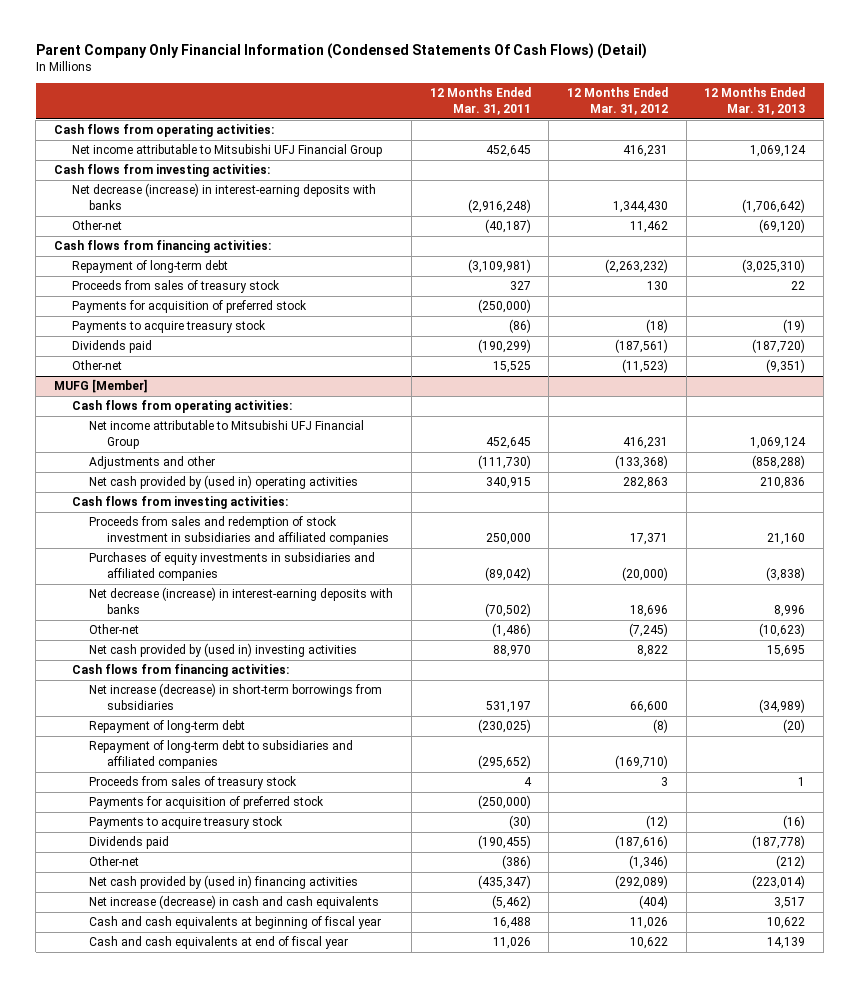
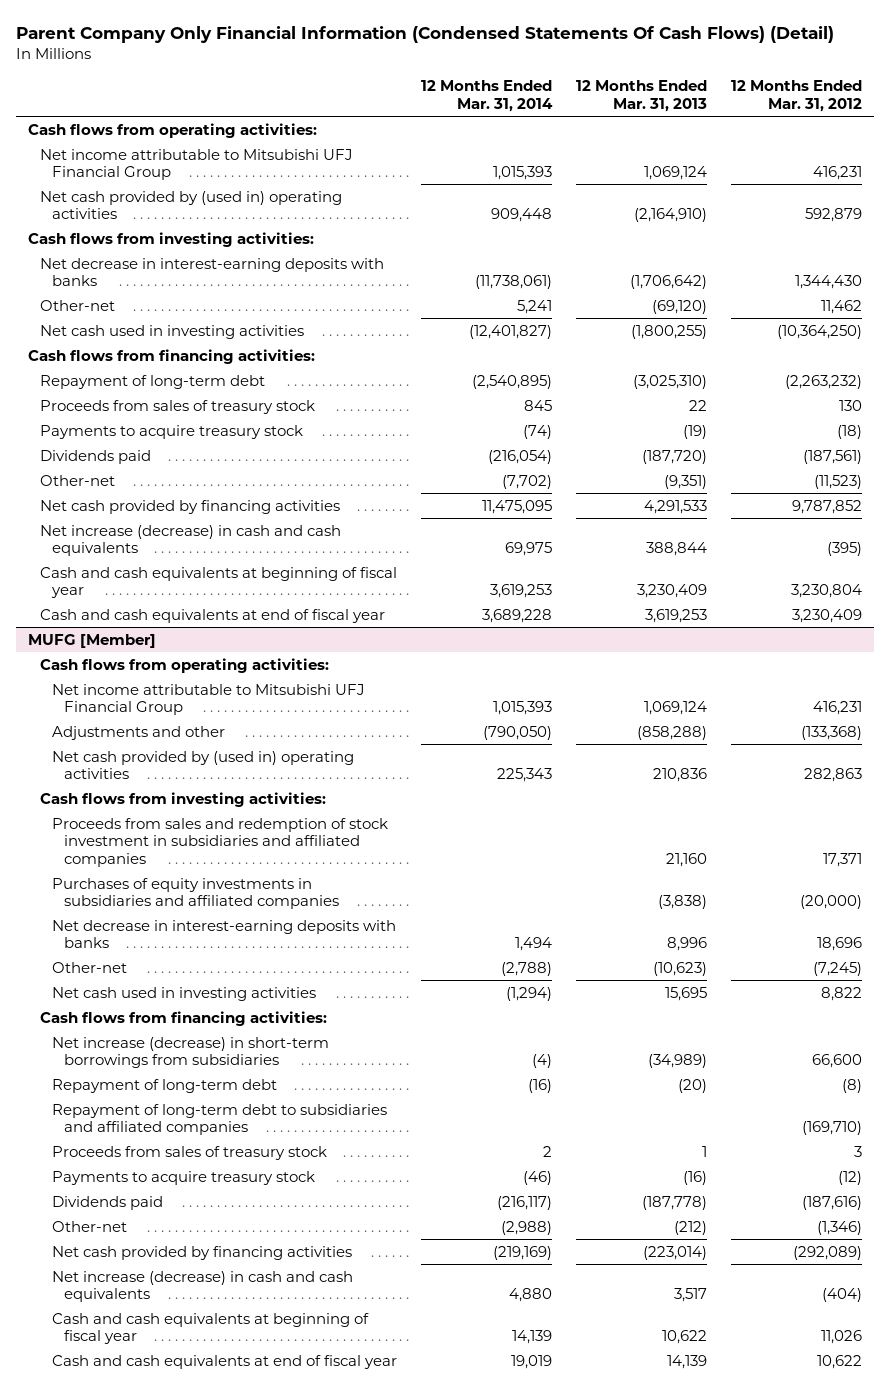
[429,87,531,116] 12 Months Ended Mar. 31, 2011 -> none
none -> [421,80,554,112] 12 Months Ended Mar. 31, 2014
none -> [40,190,343,220] Net cash provided by (used in) operating activities
[71,183,376,210] Net decrease (increase) in interest-earning deposits with banks -> [40,257,385,287] Net decrease in interest-earning deposits with banks
none -> [40,324,305,339] Net cash used in investing activities
[71,300,307,314] Payments for acquisition of preferred stock -> none
none -> [40,499,341,514] Net cash provided by financing activities
none -> [40,524,342,557] Net increase (decrease) in cash and cash equivalents
none -> [40,566,398,599] Cash and cash equivalents at beginning of fiscal year
none -> [40,608,386,623] Cash and cash equivalents at end of fiscal year
[89,587,394,614] Net decrease (increase) in interest-earning deposits with banks -> [51,919,396,949] Net decrease in interest-earning deposits with banks
[89,643,358,658] Net cash provided by (used in) investing activities -> [51,986,316,1001] Net cash used in investing activities
[89,796,325,810] Payments for acquisition of preferred stock -> none
[89,875,359,890] Net cash provided by (used in) financing activities -> [51,1245,352,1260] Net cash provided by financing activities

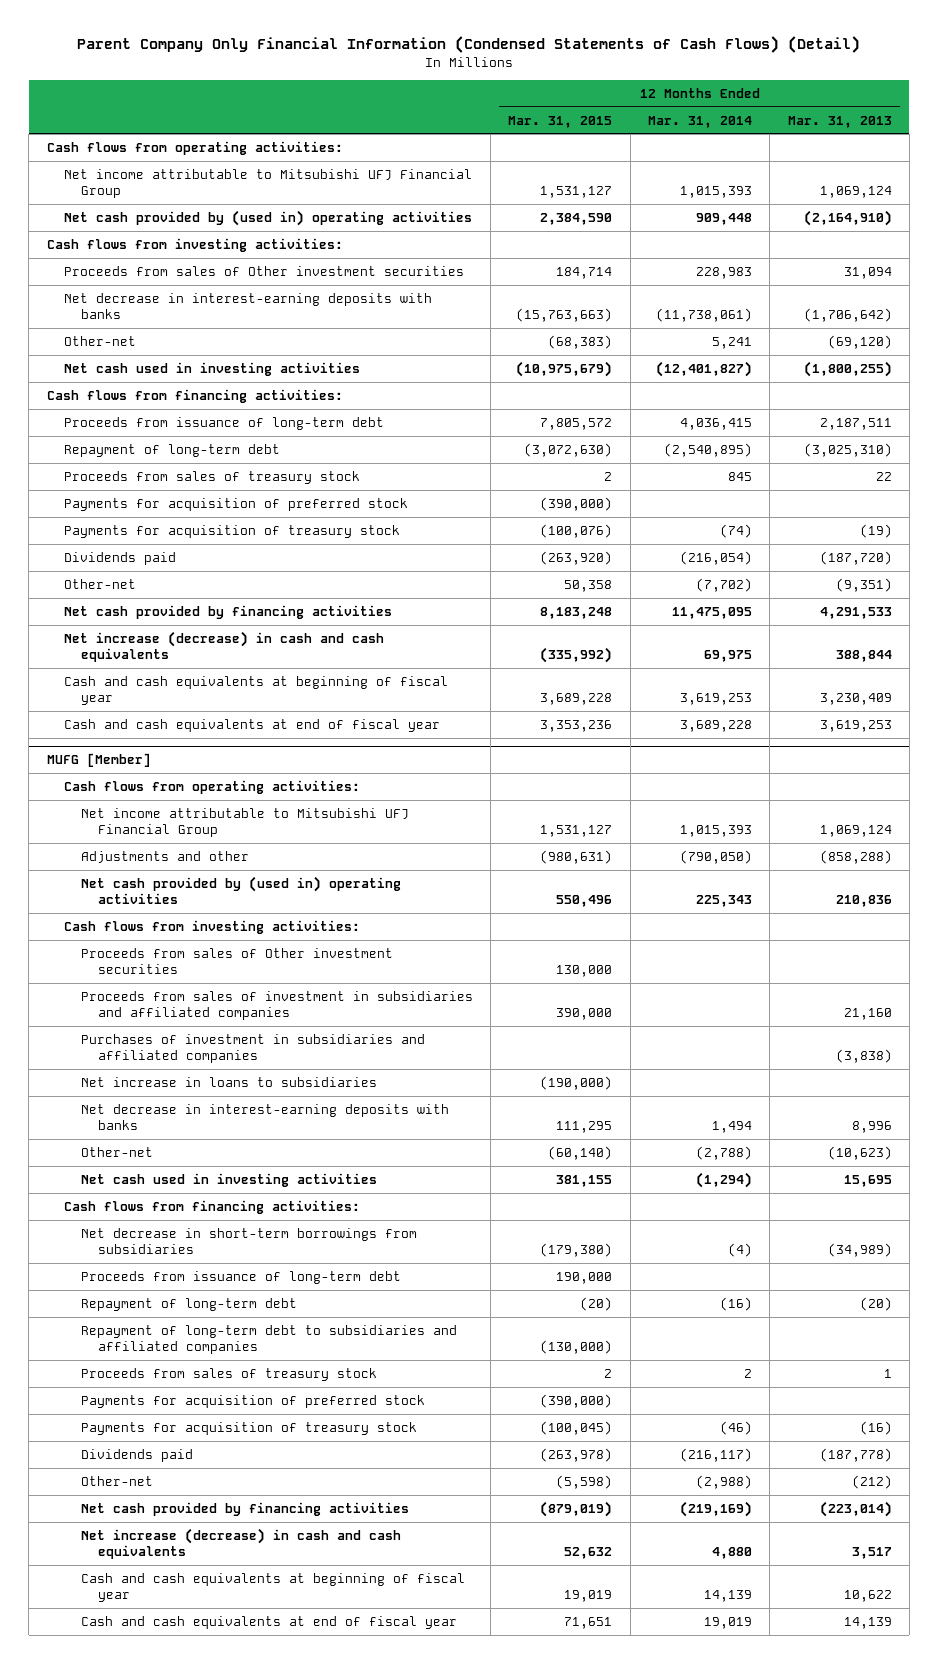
[16,26,835,44] Parent Company Only Financial Information (Condensed Statements Of Cash Flows) (Detail) -> [77,36,861,54] Parent Company Only Financial Information (Condensed Statements of Cash Flows) (Detail)
[731,80,863,112] 12 Months Ended Mar. 31, 2012 -> none
none -> [508,115,613,128] Mar. 31, 2015
none -> [63,265,464,276] Proceeds from sales of Other investment securities
none -> [63,416,384,430] Proceeds from issuance of long-term debt
none -> [63,497,408,511] Payments for acquisition of preferred stock
[40,424,304,439] Payments to acquire treasury stock -> [63,524,400,538] Payments for acquisition of treasury stock
none -> [80,947,393,975] Proceeds from sales of Other investment securities
[51,817,388,867] Proceeds from sales and redemption of stock investment in subsidiaries and affiliated companies -> [80,990,473,1021] Proceeds from sales of investment in subsidiaries and affiliated companies
[51,877,339,910] Purchases of equity investments in subsidiaries and affiliated companies -> [80,1033,425,1064] Purchases of investment in subsidiaries and affiliated companies
none -> [80,1076,377,1087] Net increase in loans to subsidiaries
[51,1036,329,1069] Net increase (decrease) in short-term borrowings from subsidiaries -> [80,1227,417,1255] Net decrease in short-term borrowings from subsidiaries
none -> [80,1270,401,1284] Proceeds from issuance of long-term debt
none -> [80,1394,425,1408] Payments for acquisition of preferred stock
[51,1170,315,1185] Payments to acquire treasury stock -> [80,1421,417,1435] Payments for acquisition of treasury stock

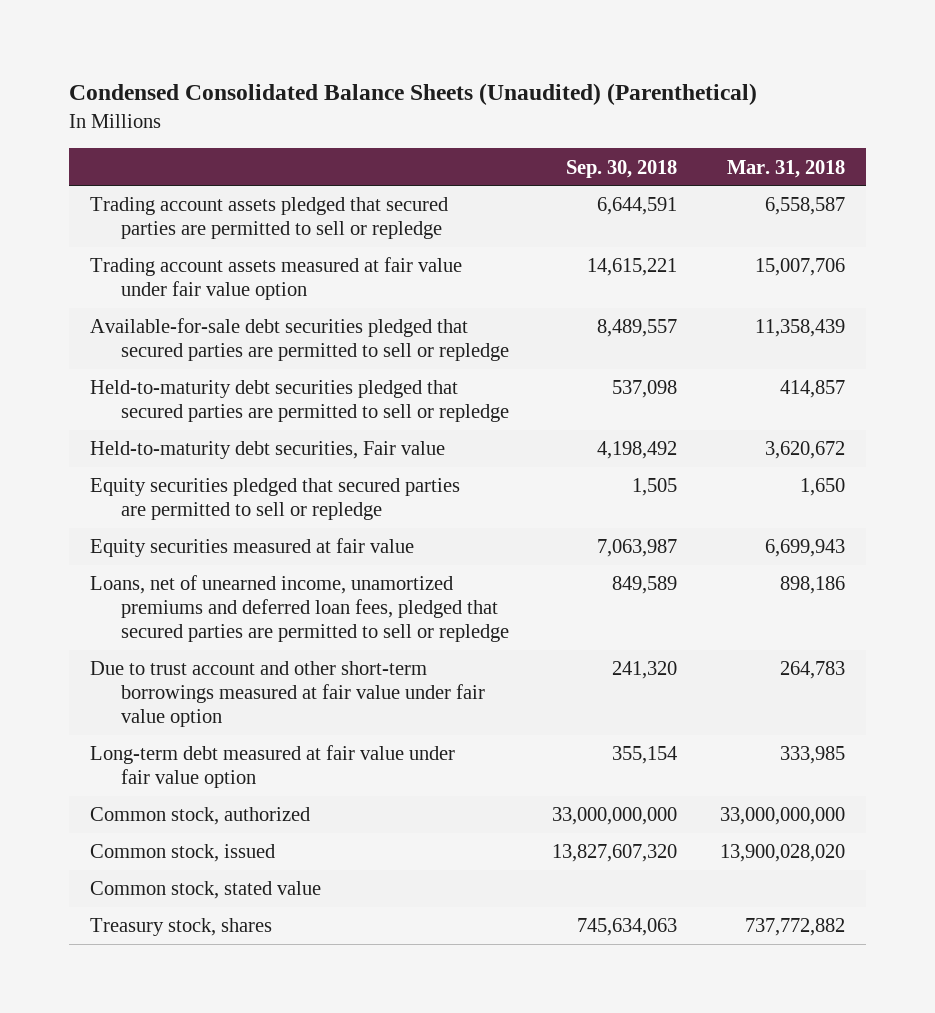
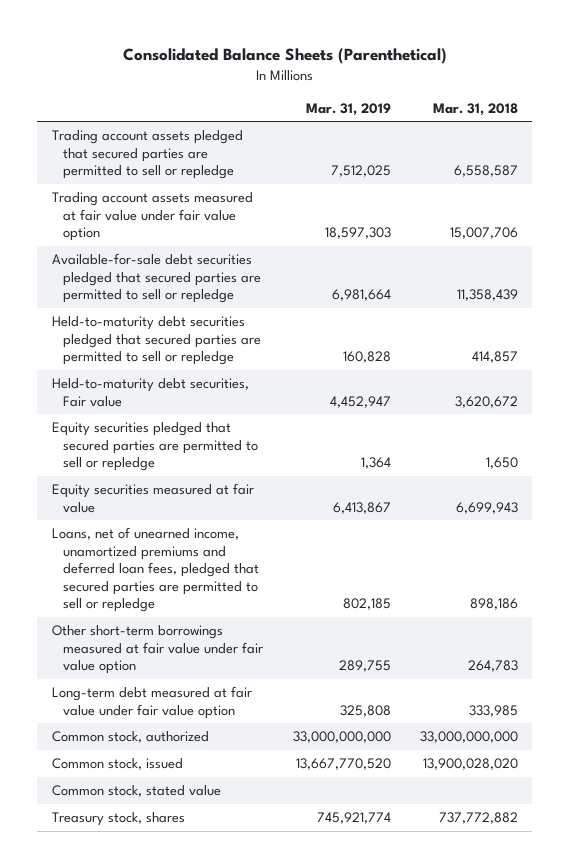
[68,83,757,106] Condensed Consolidated Balance Sheets (Unaudited) (Parenthetical) -> [122,47,447,64] Consolidated Balance Sheets (Parenthetical)
[566,159,678,178] Sep. 30, 2018 -> none
none -> [305,102,391,116] Mar. 31, 2019
[90,661,486,728] Due to trust account and other short-term borrowings measured at fair value under fair value option -> [51,625,264,675] Other short-term borrowings measured at fair value under fair value option

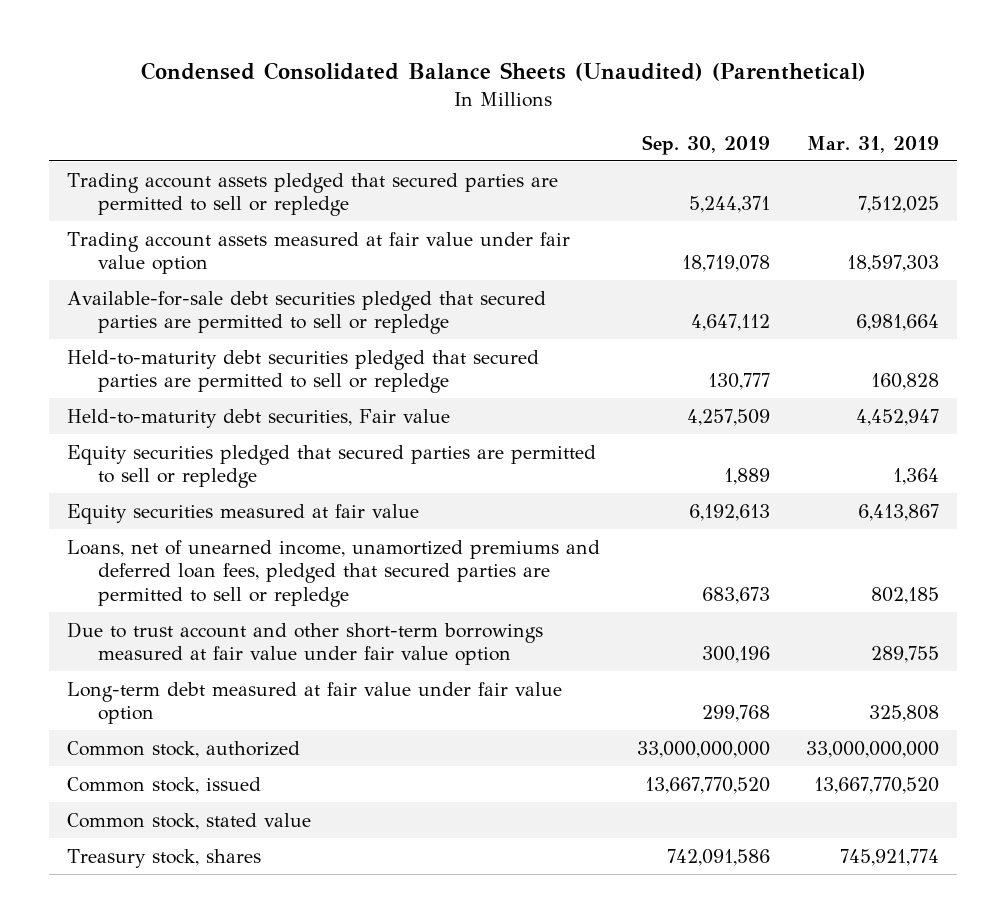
[122,47,447,64] Consolidated Balance Sheets (Parenthetical) -> [141,62,867,82] Condensed Consolidated Balance Sheets (Unaudited) (Parenthetical)
[432,102,518,116] Mar. 31, 2018 -> none
none -> [641,134,770,155] Sep. 30, 2019
[51,625,264,675] Other short-term borrowings measured at fair value under fair value option -> [67,621,544,666] Due to trust account and other short-term borrowings measured at fair value under fair value option

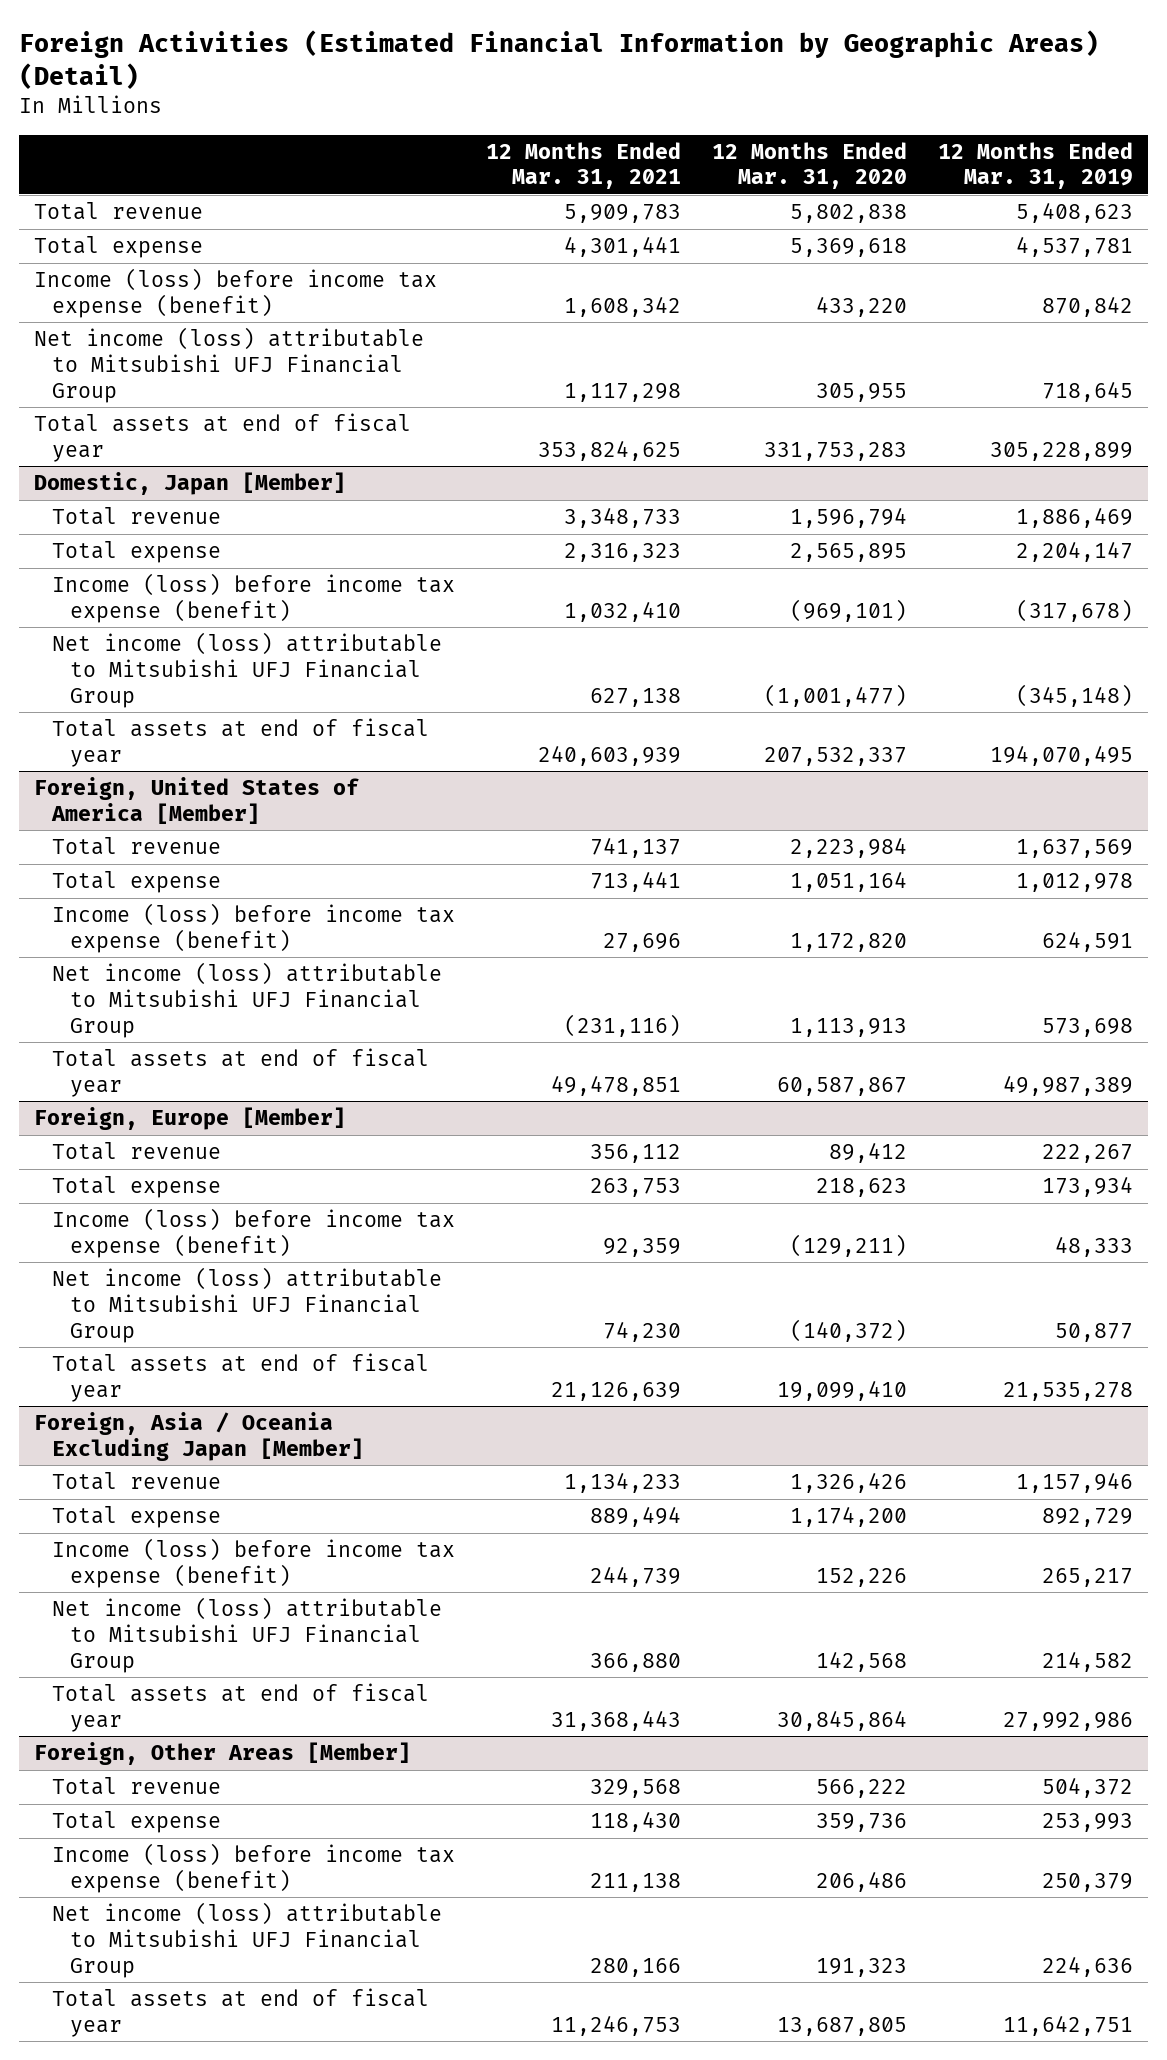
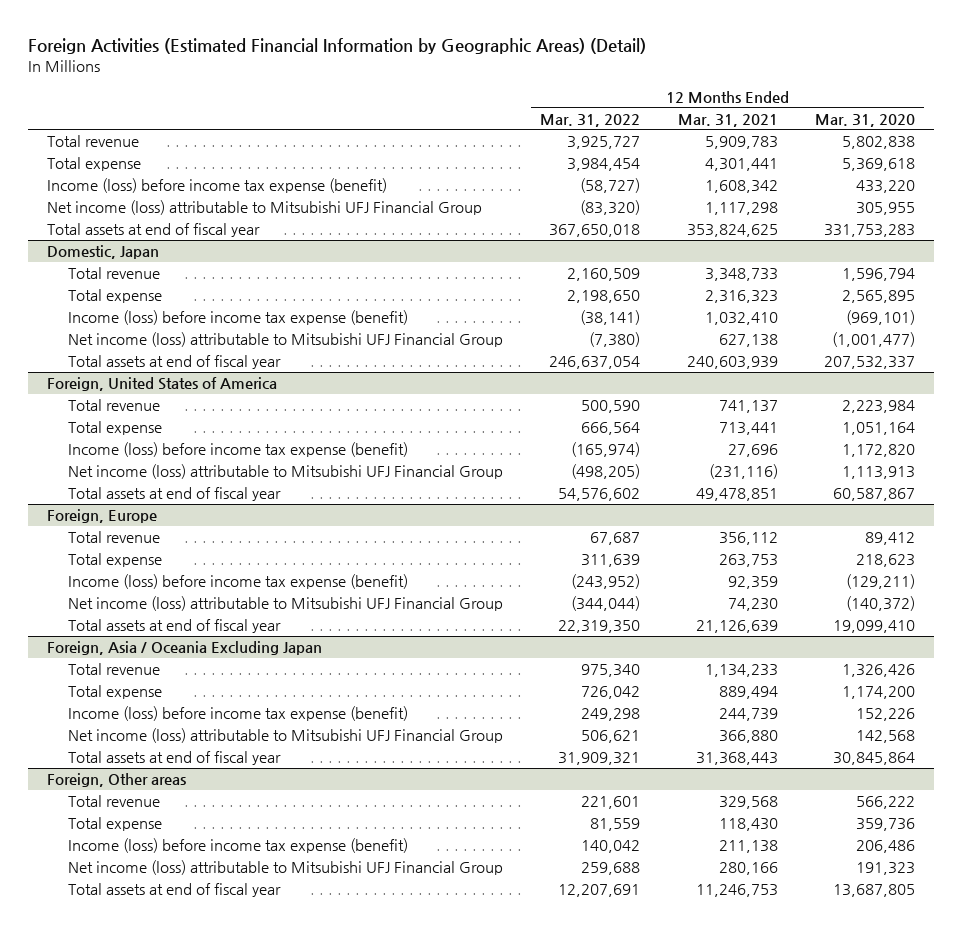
[937,141,1133,190] 12 Months Ended Mar. 31, 2019 -> none
none -> [540,113,641,127] Mar. 31, 2022
[34,472,347,496] Domestic, Japan [Member] -> [46,245,159,260] Domestic, Japan
[34,777,360,824] Foreign, United States of America [Member] -> [46,377,277,392] Foreign, United States of America
[34,1107,347,1131] Foreign, Europe [Member] -> [46,509,157,524] Foreign, Europe
[34,1412,365,1461] Foreign, Asia / Oceania Excluding Japan [Member] -> [46,641,322,656] Foreign, Asia / Oceania Excluding Japan
[34,1742,412,1766] Foreign, Other Areas [Member] -> [46,773,186,788] Foreign, Other areas

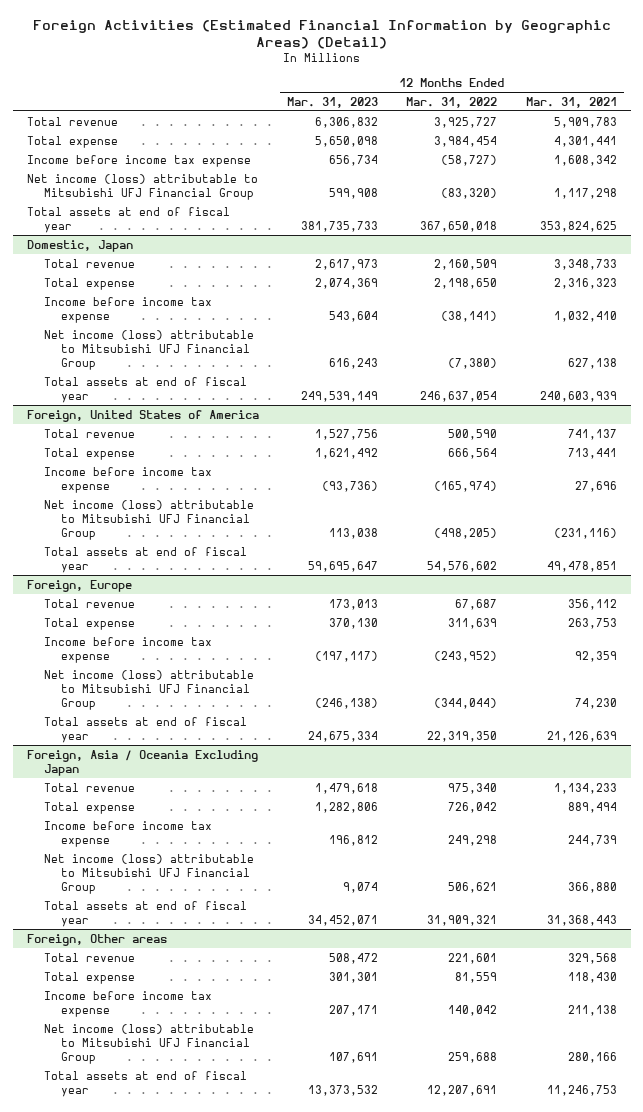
[815,113,916,127] Mar. 31, 2020 -> none
none -> [287,96,379,108] Mar. 31, 2023
[46,178,387,194] Income (loss) before income tax expense (benefit) -> [26,154,251,167] Income before income tax expense
[68,310,409,326] Income (loss) before income tax expense (benefit) -> [43,296,212,323] Income before income tax expense
[68,442,409,458] Income (loss) before income tax expense (benefit) -> [43,466,212,493] Income before income tax expense
[68,574,409,590] Income (loss) before income tax expense (benefit) -> [43,636,212,663] Income before income tax expense
[68,706,409,722] Income (loss) before income tax expense (benefit) -> [43,820,212,847] Income before income tax expense
[68,838,409,854] Income (loss) before income tax expense (benefit) -> [43,990,212,1017] Income before income tax expense

